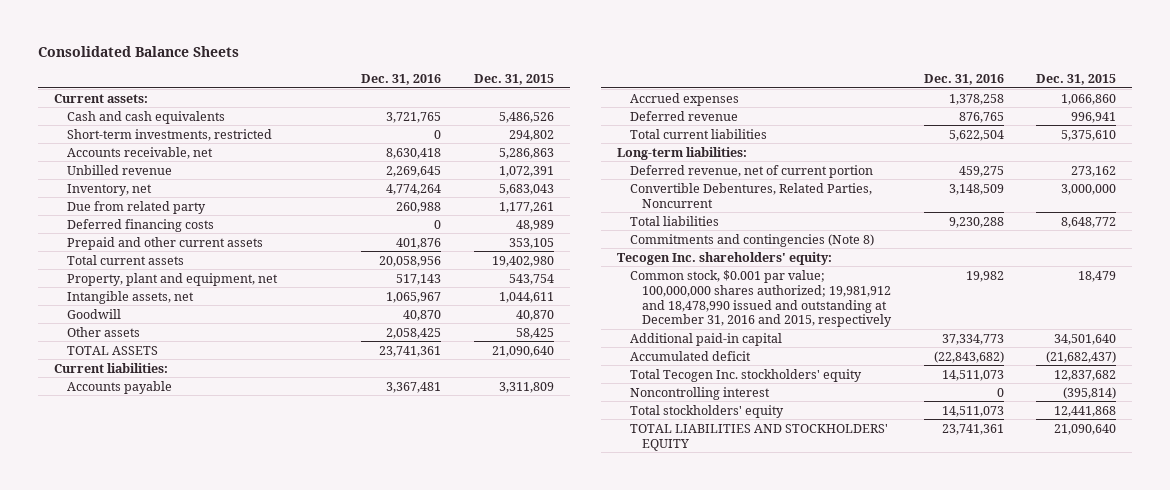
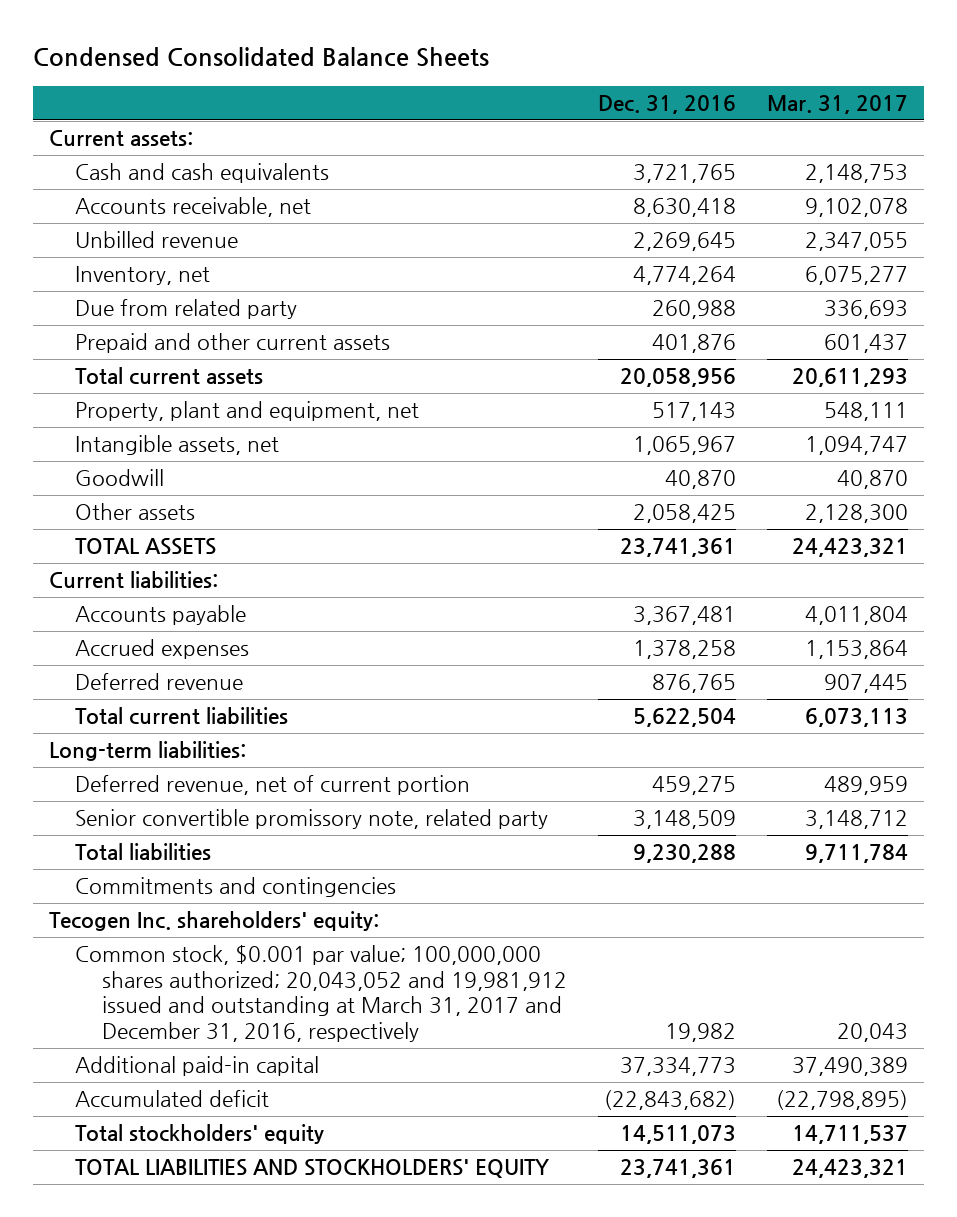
[38,46,240,58] Consolidated Balance Sheets -> [33,47,490,68] Condensed Consolidated Balance Sheets
[473,74,554,86] Dec. 31, 2015 -> none
none -> [767,95,909,115] Mar. 31, 2017
[67,128,273,141] Short-term investments, restricted -> none
[67,218,215,232] Deferred financing costs -> none
[629,182,872,208] Convertible Debentures, Related Parties, Noncurrent -> [75,809,549,830] Senior convertible promissory note, related party
[629,233,874,247] Commitments and contingencies (Note 8) -> [75,877,397,898] Commitments and contingencies
[629,269,893,328] Common stock, $0.001 par value; 100,000,000 shares authorized; 19,981,912 and 18,478,990 issued and outstanding at December 31, 2016 and 2015, respectively -> [75,945,567,1042] Common stock, $0.001 par value; 100,000,000 shares authorized; 20,043,052 and 19,981,912 issued and outstanding at March 31, 2017 and December 31, 2016, respectively
[629,368,862,382] Total Tecogen Inc. stockholders' equity -> none
[629,386,770,400] Noncontrolling interest -> none

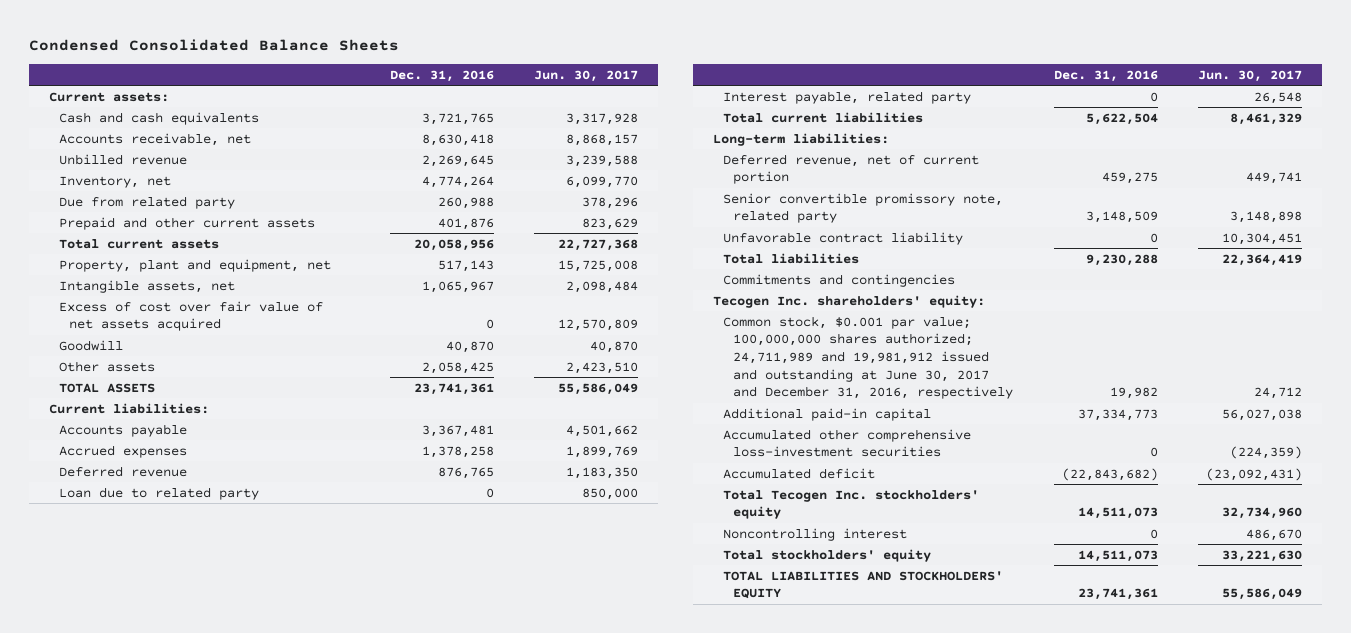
[767,95,909,115] Mar. 31, 2017 -> none
none -> [534,69,639,82] Jun. 30, 2017
none -> [59,300,324,332] Excess of cost over fair value of net assets acquired
none -> [59,486,260,500] Loan due to related party
none -> [722,90,971,104] Interest payable, related party
none -> [722,231,963,245] Unfavorable contract liability
[75,945,567,1042] Common stock, $0.001 par value; 100,000,000 shares authorized; 20,043,052 and 19,981,912 issued and outstanding at March 31, 2017 and December 31, 2016, respectively -> [722,315,1014,400] Common stock, $0.001 par value; 100,000,000 shares authorized; 24,711,989 and 19,981,912 issued and outstanding at June 30, 2017 and December 31, 2016, respectively
none -> [722,428,971,458] Accumulated other comprehensive loss-investment securities
none -> [722,489,979,520] Total Tecogen Inc. stockholders' equity
none -> [722,527,907,541] Noncontrolling interest

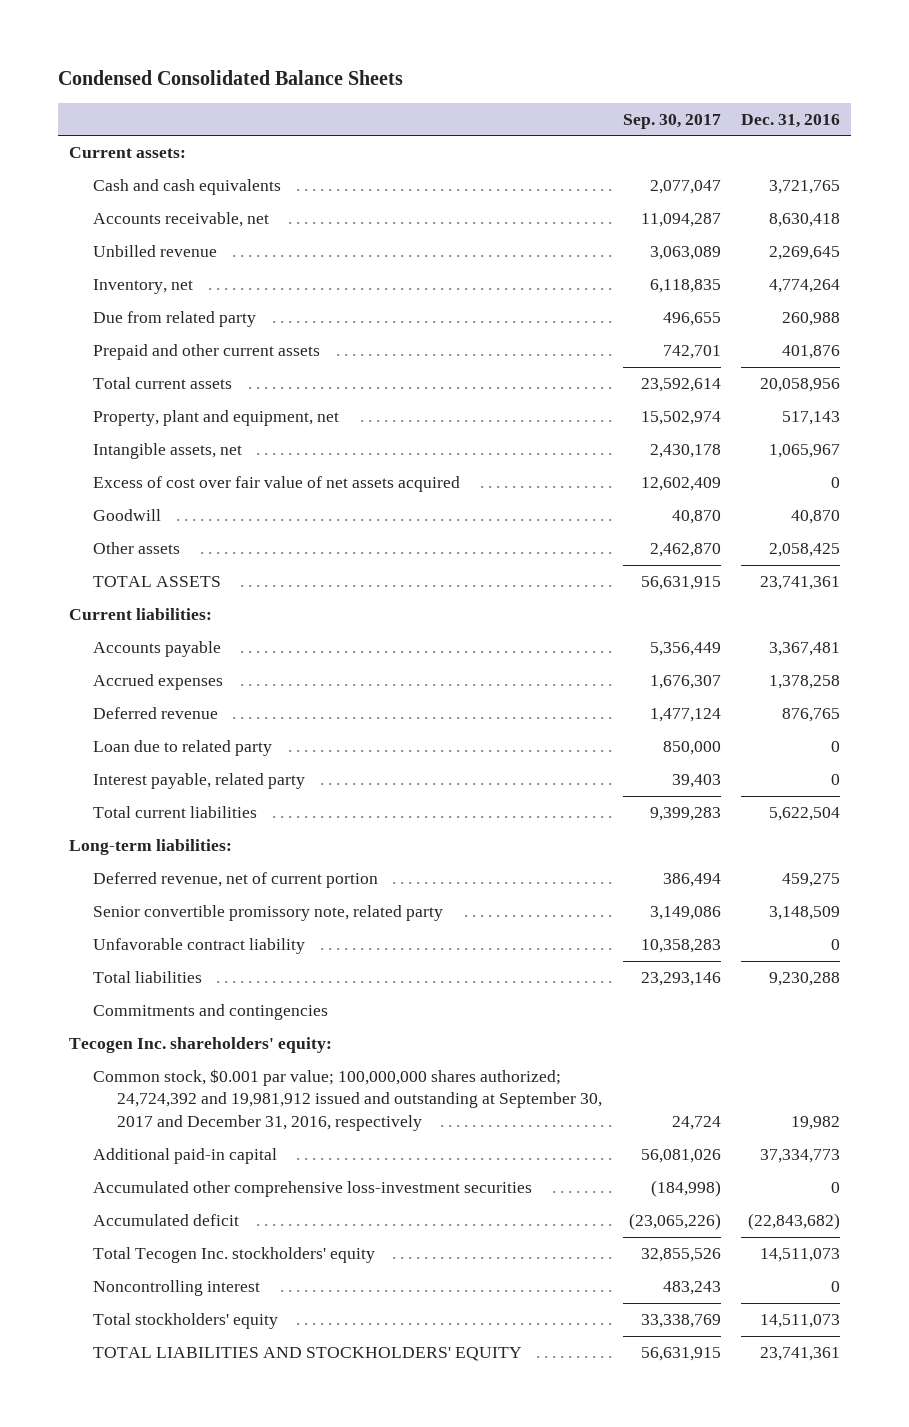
[534,69,639,82] Jun. 30, 2017 -> none
none -> [622,113,721,129] Sep. 30, 2017
[722,315,1014,400] Common stock, $0.001 par value; 100,000,000 shares authorized; 24,711,989 and 19,981,912 issued and outstanding at June 30, 2017 and December 31, 2016, respectively -> [92,1068,603,1131] Common stock, $0.001 par value; 100,000,000 shares authorized; 24,724,392 and 19,981,912 issued and outstanding at September 30, 2017 and December 31, 2016, respectively

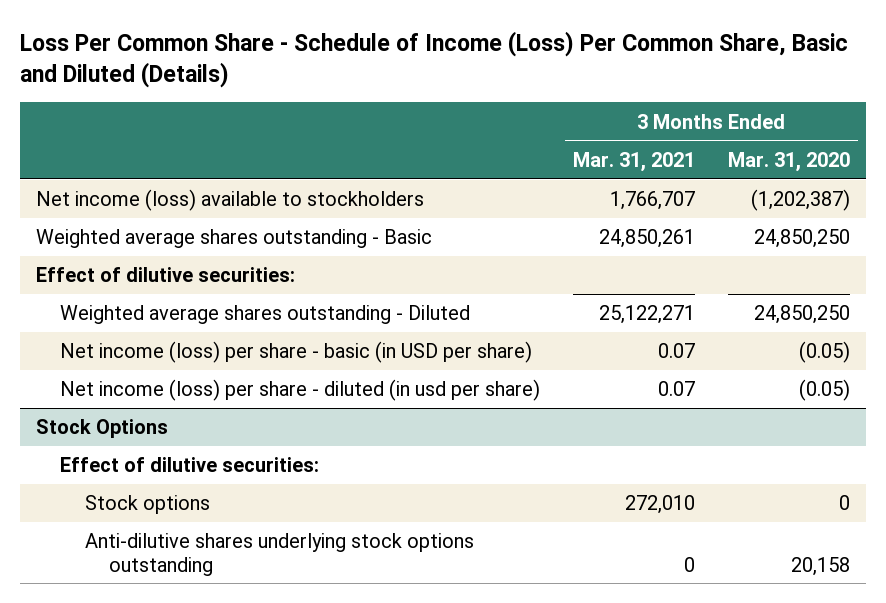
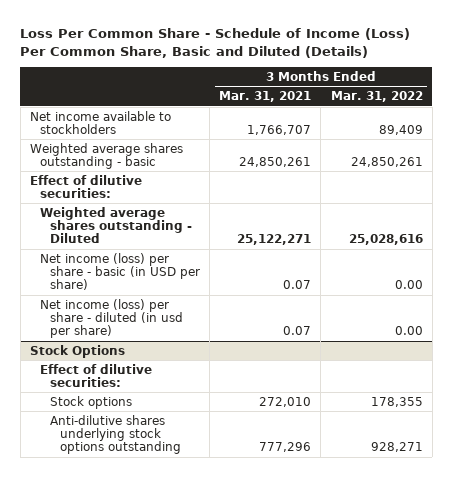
[727,151,850,172] Mar. 31, 2020 -> none
none -> [330,91,423,103] Mar. 31, 2022
[35,189,424,212] Net income (loss) available to stockholders -> [29,110,171,134] Net income available to stockholders
[35,229,432,249] Weighted average shares outstanding - Basic -> [29,142,183,169] Weighted average shares outstanding - basic
[684,556,696,572] 0 -> [259,442,312,453] 777,296

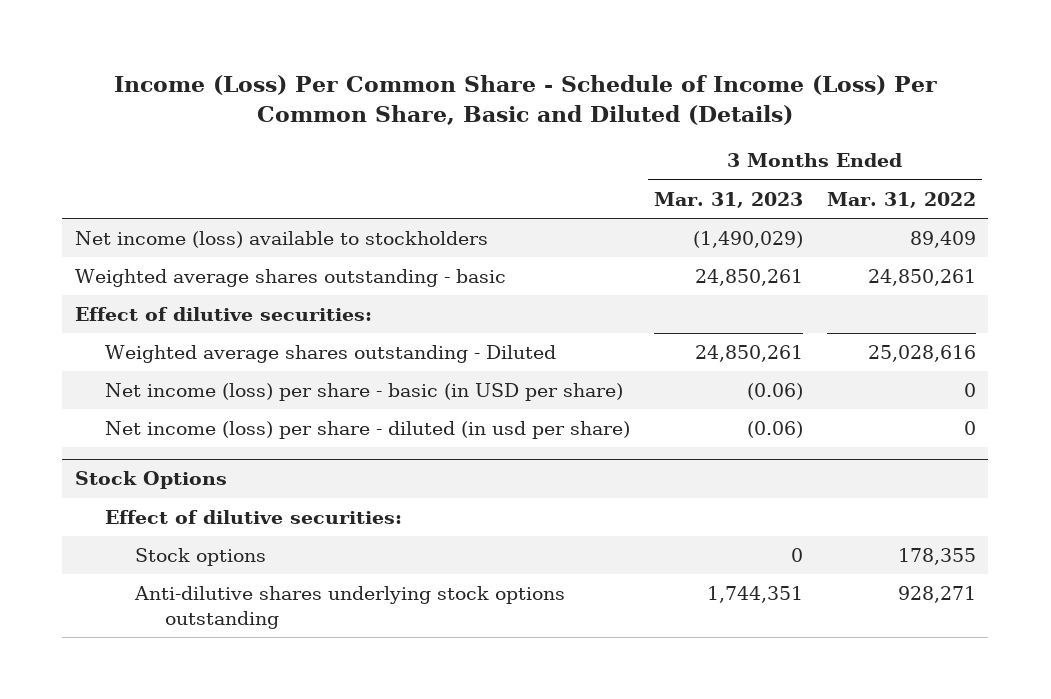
[20,27,411,58] Loss Per Common Share - Schedule of Income (Loss) Per Common Share, Basic and Diluted (Details) -> [114,75,938,126] Income (Loss) Per Common Share - Schedule of Income (Loss) Per Common Share, Basic and Diluted (Details)
[219,91,312,103] Mar. 31, 2021 -> none
none -> [654,191,804,208] Mar. 31, 2023
[29,110,171,134] Net income available to stockholders -> [74,231,488,249] Net income (loss) available to stockholders
[394,280,423,290] 0.00 -> [964,383,977,398] 0
[394,326,423,336] 0.00 -> [964,421,977,436] 0

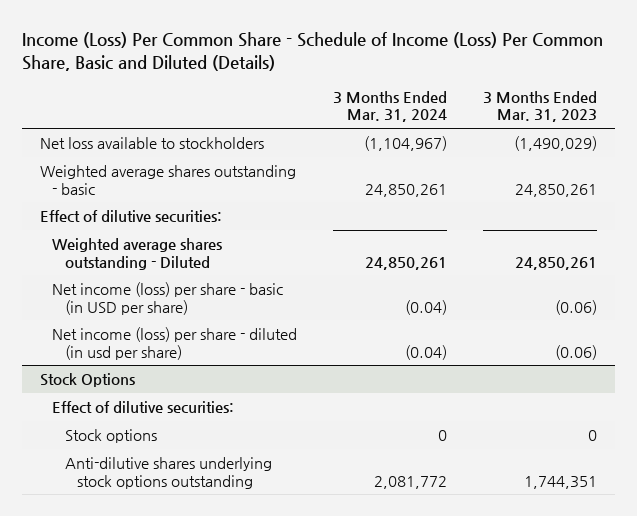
[827,191,977,208] Mar. 31, 2022 -> none
none -> [333,91,448,123] 3 Months Ended Mar. 31, 2024
[74,231,488,249] Net income (loss) available to stockholders -> [39,137,264,150] Net loss available to stockholders

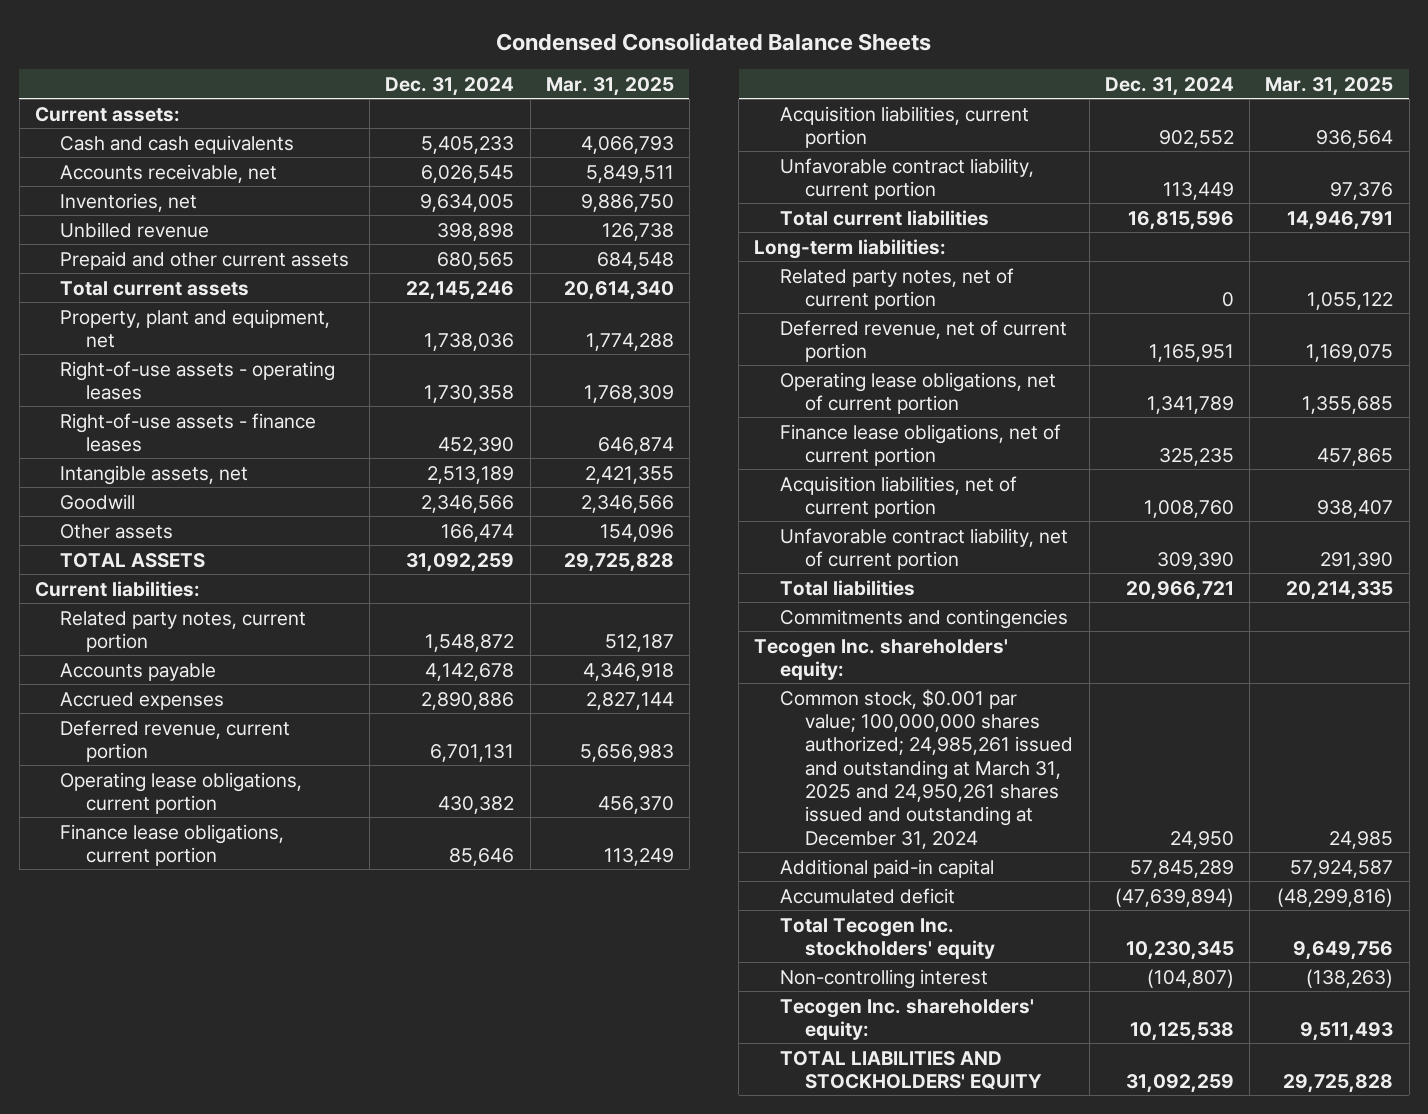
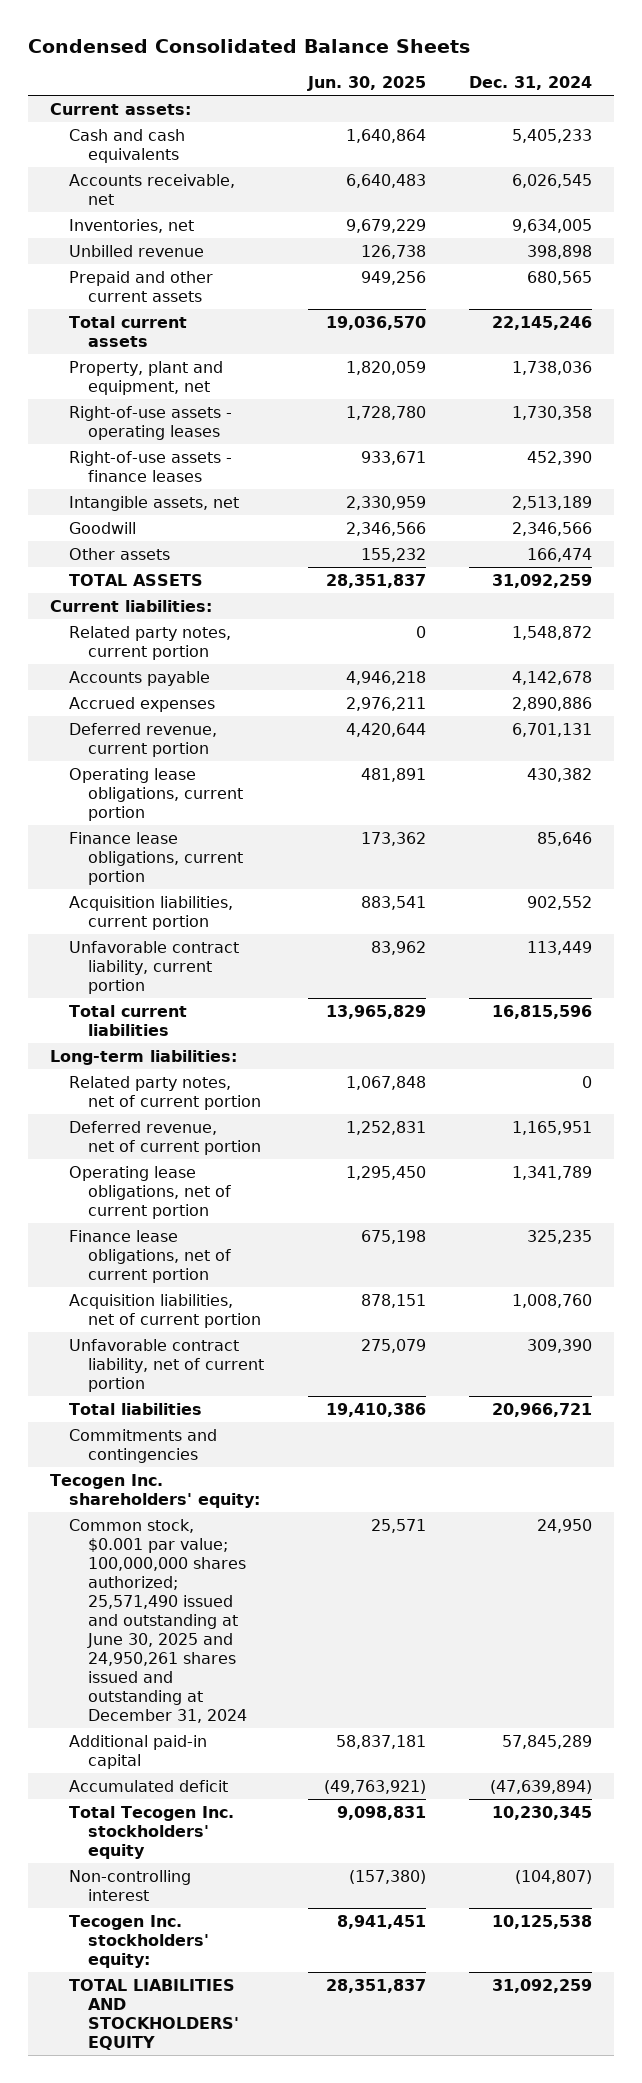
[545,76,674,96] Mar. 31, 2025 -> none
none -> [306,76,426,92] Jun. 30, 2025
[779,688,1074,849] Common stock, $0.001 par value; 100,000,000 shares authorized; 24,985,261 issued and outstanding at March 31, 2025 and 24,950,261 shares issued and outstanding at December 31, 2024 -> [69,1518,248,1723] Common stock, $0.001 par value; 100,000,000 shares authorized; 25,571,490 issued and outstanding at June 30, 2025 and 24,950,261 shares issued and outstanding at December 31, 2024
[779,998,1034,1040] Tecogen Inc. shareholders' equity: -> [69,1914,210,1968] Tecogen Inc. stockholders' equity:

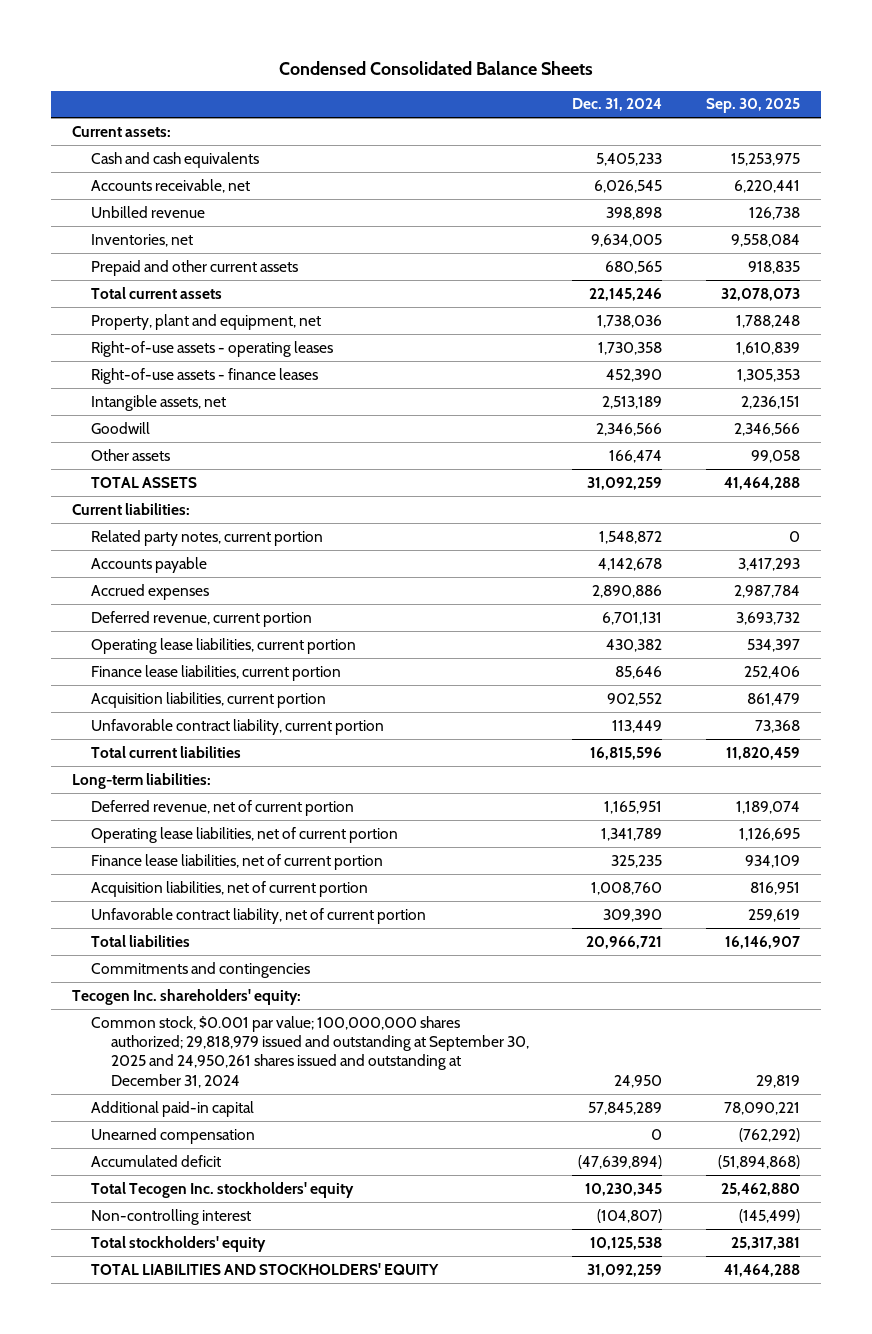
[306,76,426,92] Jun. 30, 2025 -> none
none -> [705,98,800,114] Sep. 30, 2025
[69,218,195,233] Inventories, net -> [91,233,194,247] Inventories, net
[69,767,244,821] Operating lease obligations, current portion -> [91,637,357,654] Operating lease liabilities, current portion
[69,831,244,885] Finance lease obligations, current portion -> [91,664,342,681] Finance lease liabilities, current portion
[69,1075,262,1110] Related party notes, net of current portion -> none
[69,1165,232,1219] Operating lease obligations, net of current portion -> [91,826,399,843] Operating lease liabilities, net of current portion
[69,1229,232,1283] Finance lease obligations, net of current portion -> [91,853,384,870] Finance lease liabilities, net of current portion
[69,1518,248,1723] Common stock, $0.001 par value; 100,000,000 shares authorized; 25,571,490 issued and outstanding at June 30, 2025 and 24,950,261 shares issued and outstanding at December 31, 2024 -> [91,1015,529,1088] Common stock, $0.001 par value; 100,000,000 shares authorized; 29,818,979 issued and outstanding at September 30, 2025 and 24,950,261 shares issued and outstanding at December 31, 2024
none -> [91,1127,256,1144] Unearned compensation
[69,1914,210,1968] Tecogen Inc. stockholders' equity: -> [91,1235,267,1252] Total stockholders' equity

